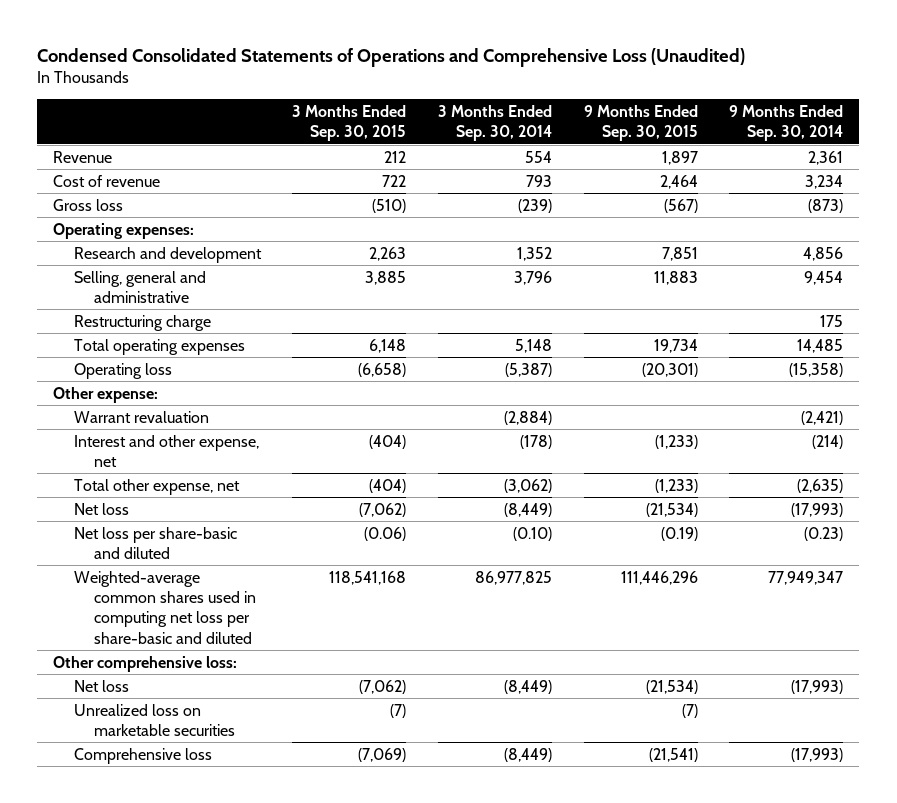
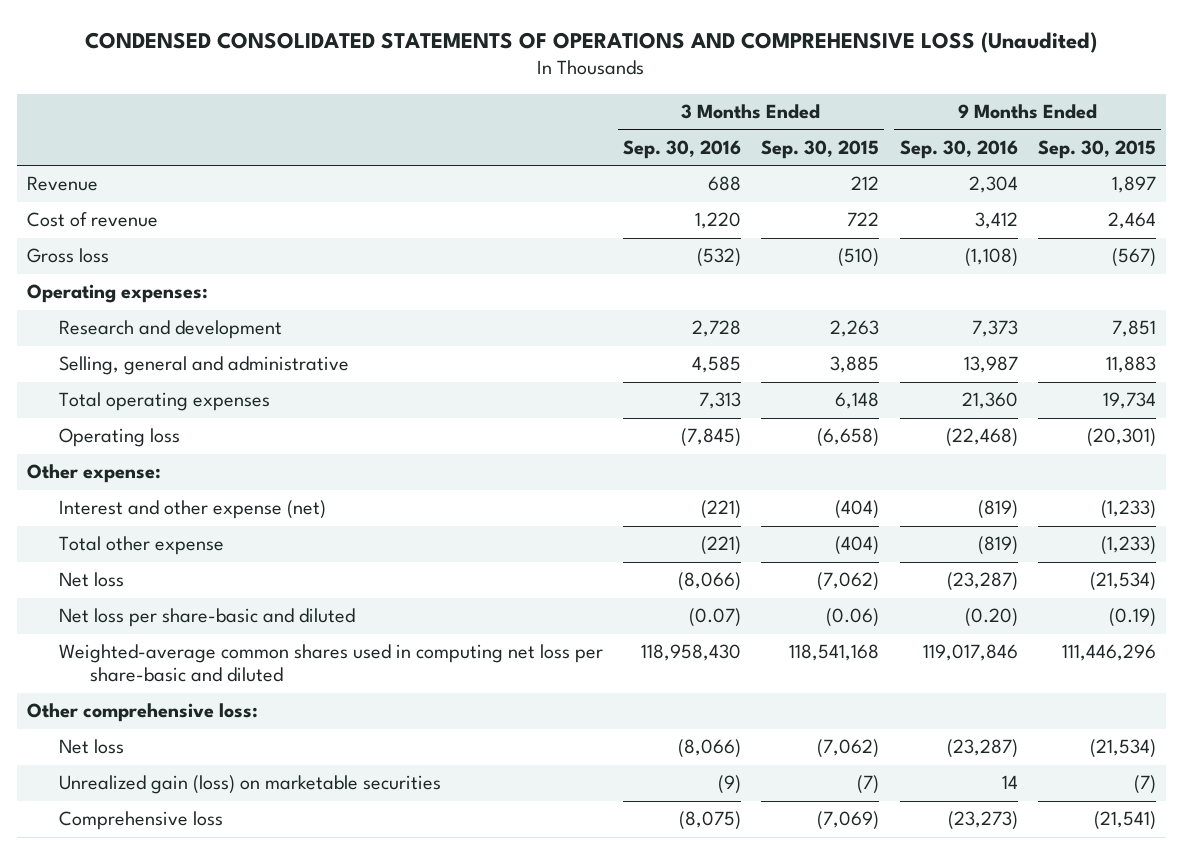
[37,47,746,67] Condensed Consolidated Statements of Operations and Comprehensive Loss (Unaudited) -> [85,31,1098,53] CONDENSED CONSOLIDATED STATEMENTS OF OPERATIONS AND COMPREHENSIVE LOSS (Unaudited)
[438,104,553,142] 3 Months Ended Sep. 30, 2014 -> none
[729,104,844,142] 9 Months Ended Sep. 30, 2014 -> none
none -> [622,140,741,160] Sep. 30, 2016
none -> [899,140,1018,160] Sep. 30, 2016
[73,314,211,331] Restructuring charge -> none
[73,410,209,423] Warrant revaluation -> none
[73,434,259,467] Interest and other expense, net -> [58,500,326,520] Interest and other expense (net)
[73,478,240,495] Total other expense, net -> [58,536,224,556] Total other expense
[73,703,236,736] Unrealized loss on marketable securities -> [58,775,441,795] Unrealized gain (loss) on marketable securities

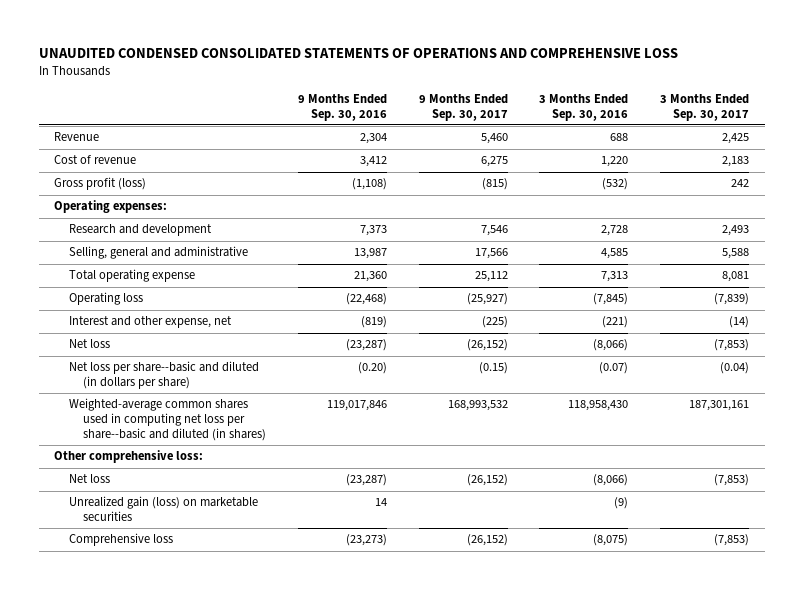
[85,31,1098,53] CONDENSED CONSOLIDATED STATEMENTS OF OPERATIONS AND COMPREHENSIVE LOSS (Unaudited) -> [38,48,678,59] UNAUDITED CONDENSED CONSOLIDATED STATEMENTS OF OPERATIONS AND COMPREHENSIVE LOSS
[761,140,880,160] Sep. 30, 2015 -> none
[1037,140,1156,160] Sep. 30, 2015 -> none
none -> [418,94,508,121] 9 Months Ended Sep. 30, 2017
none -> [659,94,749,121] 3 Months Ended Sep. 30, 2017
[27,248,110,264] Gross loss -> [54,177,147,191] Gross profit (loss)
[58,392,270,412] Total operating expenses -> [68,269,195,283] Total operating expense
[27,464,162,484] Other expense: -> none
[58,536,224,556] Total other expense -> none
[58,500,326,520] Interest and other expense (net) -> [68,316,232,329] Interest and other expense, net
[58,608,355,628] Net loss per share-basic and diluted -> [68,361,259,390] Net loss per share--basic and diluted (in dollars per share)
[58,644,603,683] Weighted-average common shares used in computing net loss per share-basic and diluted -> [68,398,267,441] Weighted-average common shares used in computing net loss per share--basic and diluted (in shares)

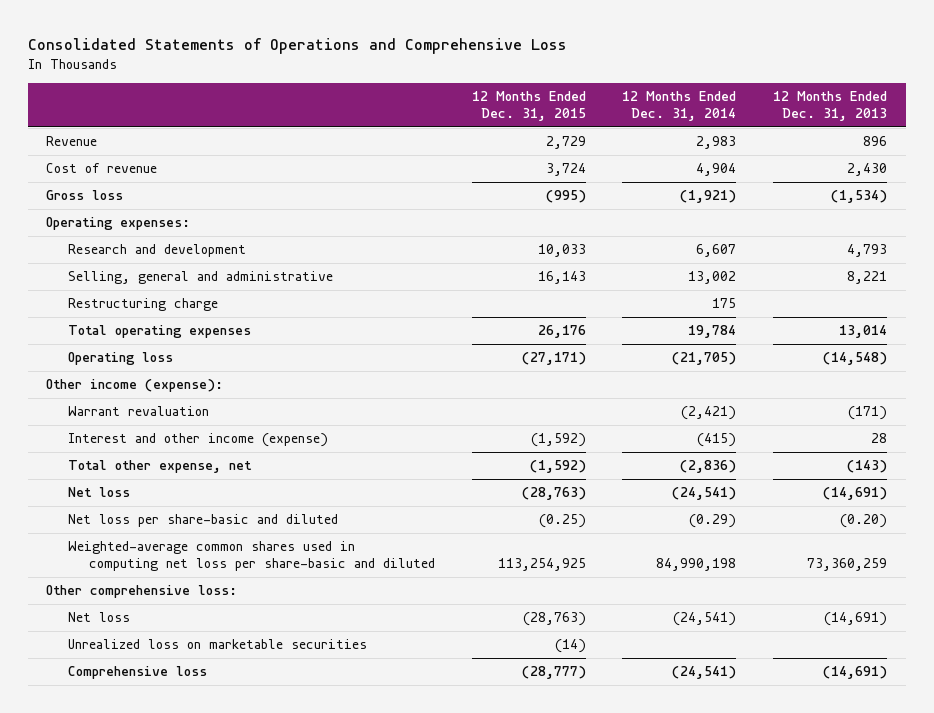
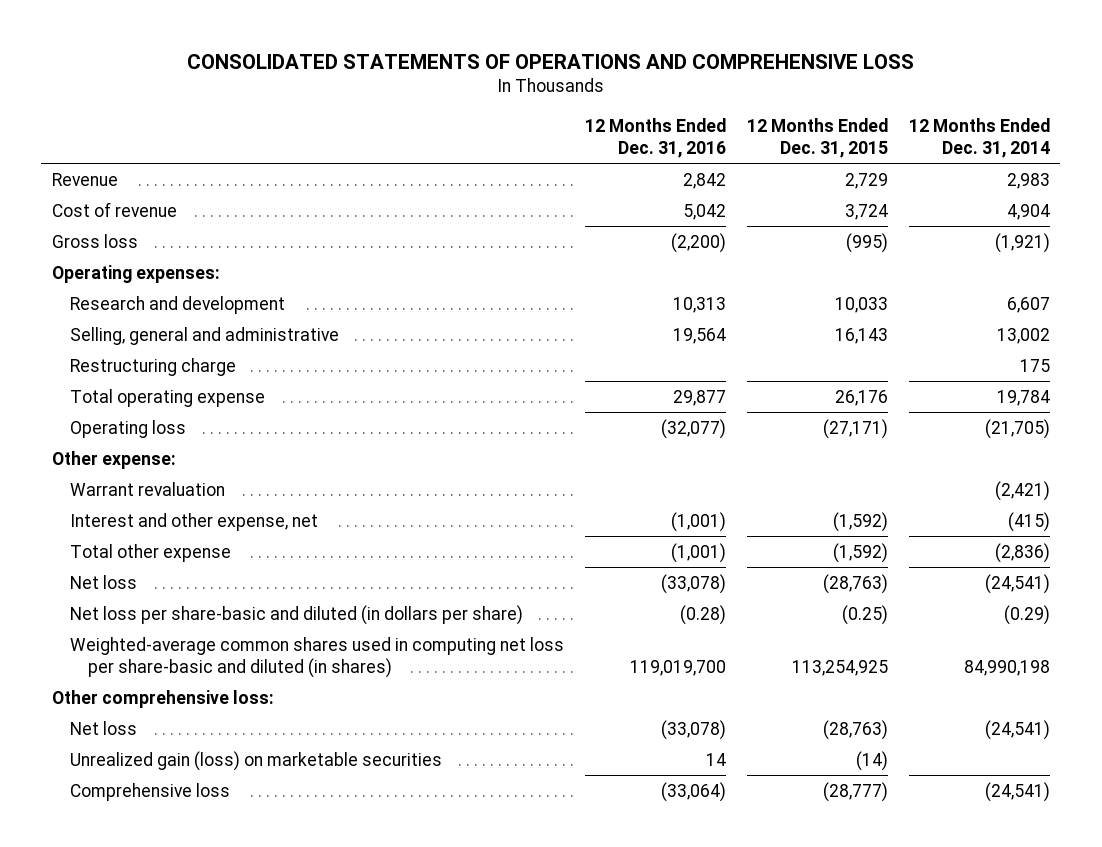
[28,37,568,54] Consolidated Statements of Operations and Comprehensive Loss -> [186,53,914,69] CONSOLIDATED STATEMENTS OF OPERATIONS AND COMPREHENSIVE LOSS
[773,90,888,122] 12 Months Ended Dec. 31, 2013 -> none
none -> [584,117,726,159] 12 Months Ended Dec. 31, 2016
[67,325,251,339] Total operating expenses -> [69,388,265,407] Total operating expense
[46,379,224,393] Other income (expense): -> [51,450,176,469] Other expense:
[67,433,328,448] Interest and other income (expense) -> [69,512,318,531] Interest and other expense, net
[67,460,252,474] Total other expense, net -> [69,543,231,562] Total other expense
[67,514,338,528] Net loss per share-basic and diluted -> [69,604,523,625] Net loss per share-basic and diluted (in dollars per share)
[67,541,435,572] Weighted-average common shares used in computing net loss per share-basic and diluted -> [69,636,564,679] Weighted-average common shares used in computing net loss per share-basic and diluted (in shares)
[67,639,367,650] Unrealized loss on marketable securities -> [69,750,442,771] Unrealized gain (loss) on marketable securities

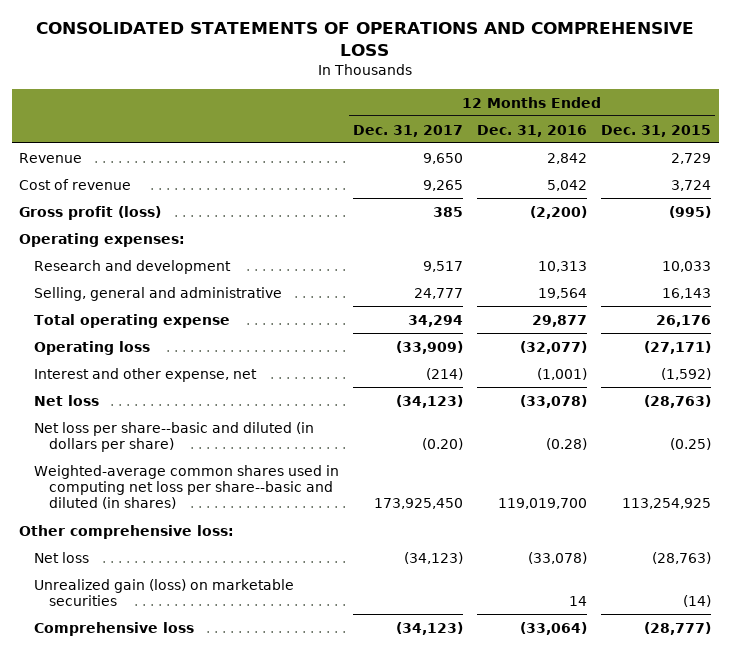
[908,117,1050,159] 12 Months Ended Dec. 31, 2014 -> none
none -> [352,124,463,137] Dec. 31, 2017
[51,233,138,248] Gross loss -> [18,205,161,220] Gross profit (loss)
[69,357,236,376] Restructuring charge -> none
[51,450,176,469] Other expense: -> none
[69,481,225,496] Warrant revaluation -> none
[69,543,231,562] Total other expense -> none
[69,604,523,625] Net loss per share-basic and diluted (in dollars per share) -> [33,421,314,453] Net loss per share--basic and diluted (in dollars per share)
[69,636,564,679] Weighted-average common shares used in computing net loss per share-basic and diluted (in shares) -> [33,464,339,510] Weighted-average common shares used in computing net loss per share--basic and diluted (in shares)

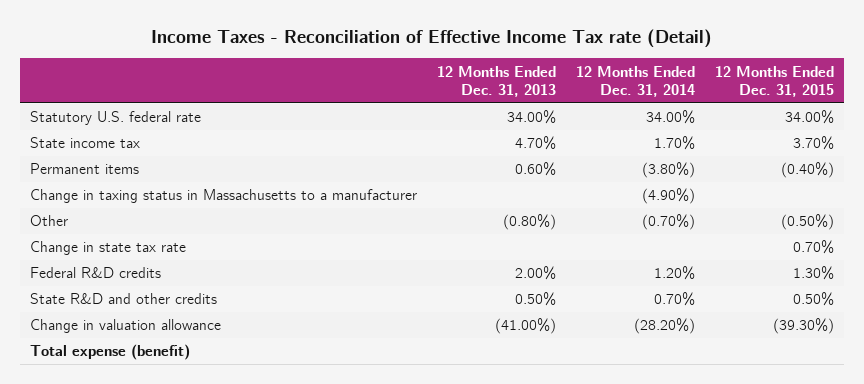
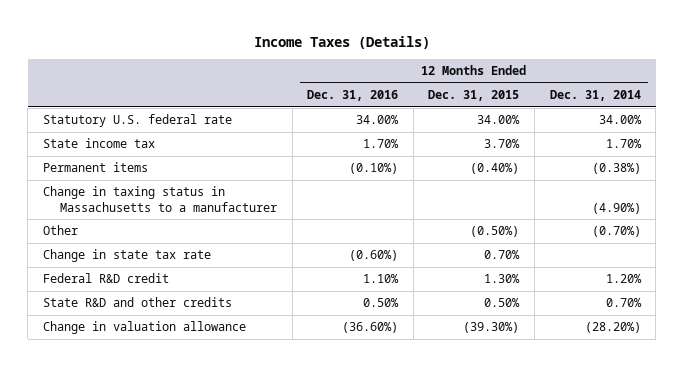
[150,29,712,49] Income Taxes - Reconciliation of Effective Income Tax rate (Detail) -> [253,35,430,49] Income Taxes (Details)
[436,65,556,98] 12 Months Ended Dec. 31, 2013 -> none
none -> [307,90,399,102] Dec. 31, 2016
[641,162,695,179] (3.80%) -> [591,163,641,175] (0.38%)
[29,267,161,279] Federal R&D credits -> [42,273,169,284] Federal R&D credit
[29,344,190,361] Total expense (benefit) -> none

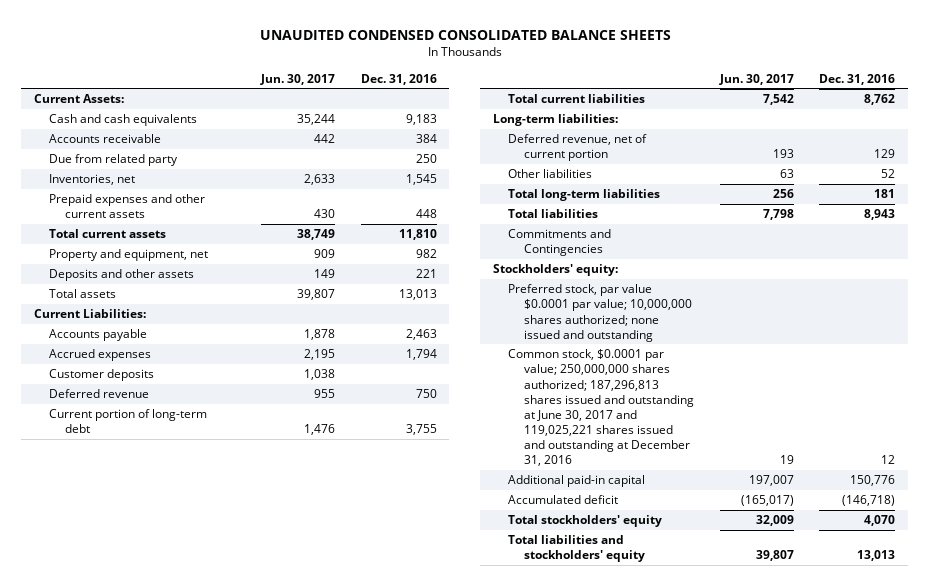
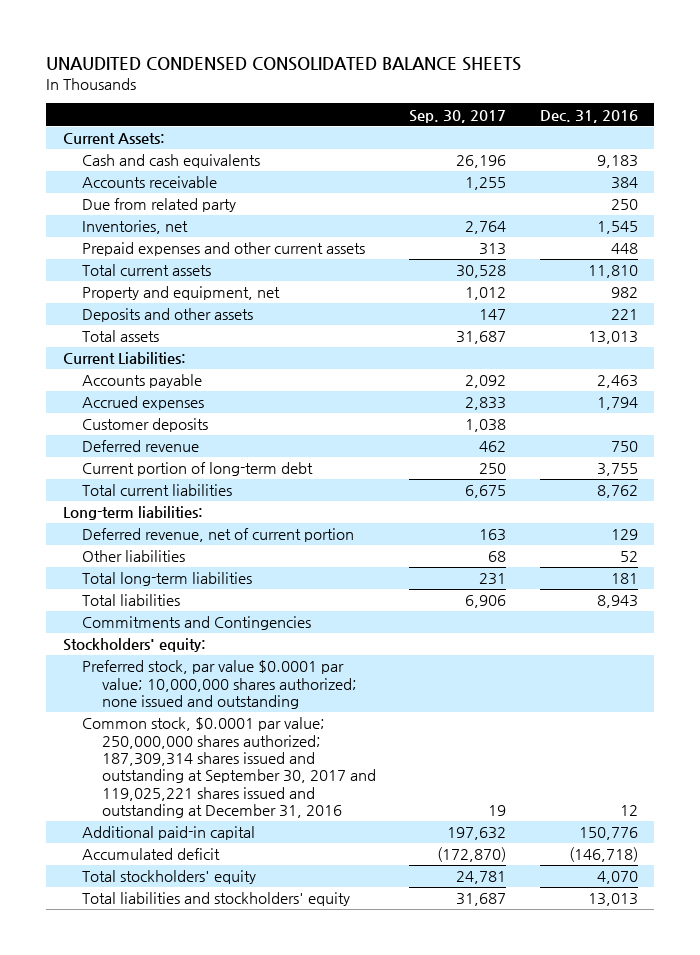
[259,73,335,85] Jun. 30, 2017 -> none
none -> [409,109,507,123] Sep. 30, 2017
[508,349,694,467] Common stock, $0.0001 par value; 250,000,000 shares authorized; 187,296,813 shares issued and outstanding at June 30, 2017 and 119,025,221 shares issued and outstanding at December 31, 2016 -> [82,717,376,818] Common stock, $0.0001 par value; 250,000,000 shares authorized; 187,309,314 shares issued and outstanding at September 30, 2017 and 119,025,221 shares issued and outstanding at December 31, 2016

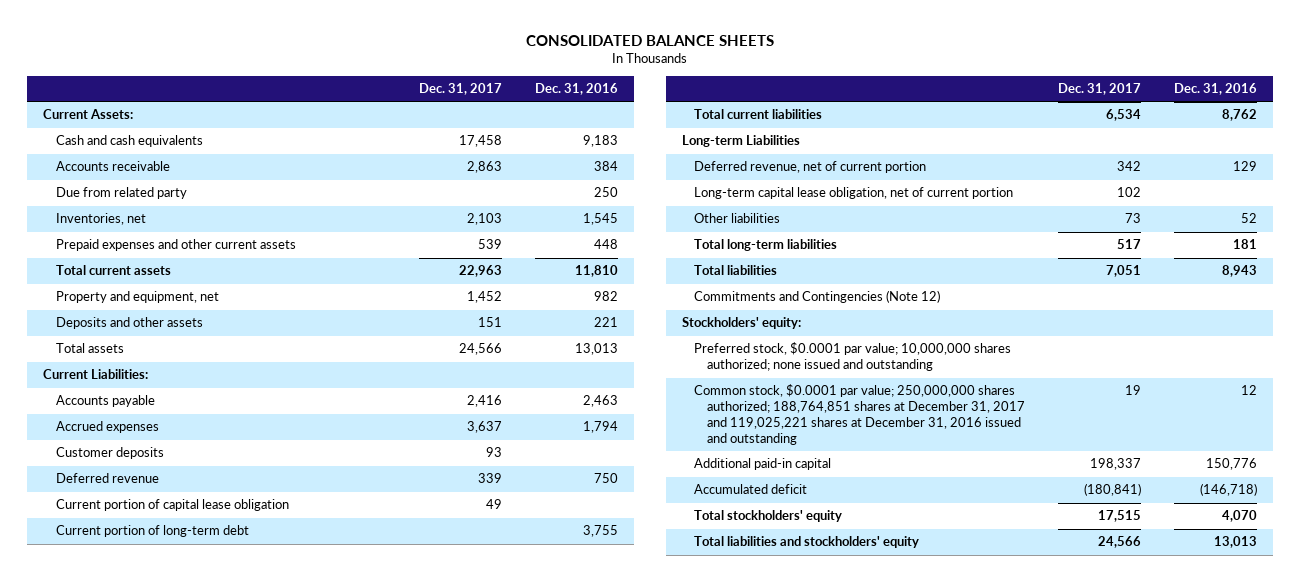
[45,56,521,71] UNAUDITED CONDENSED CONSOLIDATED BALANCE SHEETS -> [526,35,775,47] CONSOLIDATED BALANCE SHEETS
[409,109,507,123] Sep. 30, 2017 -> none
none -> [418,83,502,96] Dec. 31, 2017
none -> [55,499,289,512] Current portion of capital lease obligation
[62,506,203,521] Long-term liabilities: -> [682,135,801,148] Long-term Liabilities
none -> [694,187,1014,200] Long-term capital lease obligation, net of current portion
[82,616,312,631] Commitments and Contingencies -> [694,290,941,304] Commitments and Contingencies (Note 12)
[82,660,357,709] Preferred stock, par value $0.0001 par value; 10,000,000 shares authorized; none issued and outstanding -> [694,342,1012,372] Preferred stock, $0.0001 par value; 10,000,000 shares authorized; none issued and outstanding
[82,717,376,818] Common stock, $0.0001 par value; 250,000,000 shares authorized; 187,309,314 shares issued and outstanding at September 30, 2017 and 119,025,221 shares issued and outstanding at December 31, 2016 -> [694,384,1025,445] Common stock, $0.0001 par value; 250,000,000 shares authorized; 188,764,851 shares at December 31, 2017 and 119,025,221 shares at December 31, 2016 issued and outstanding

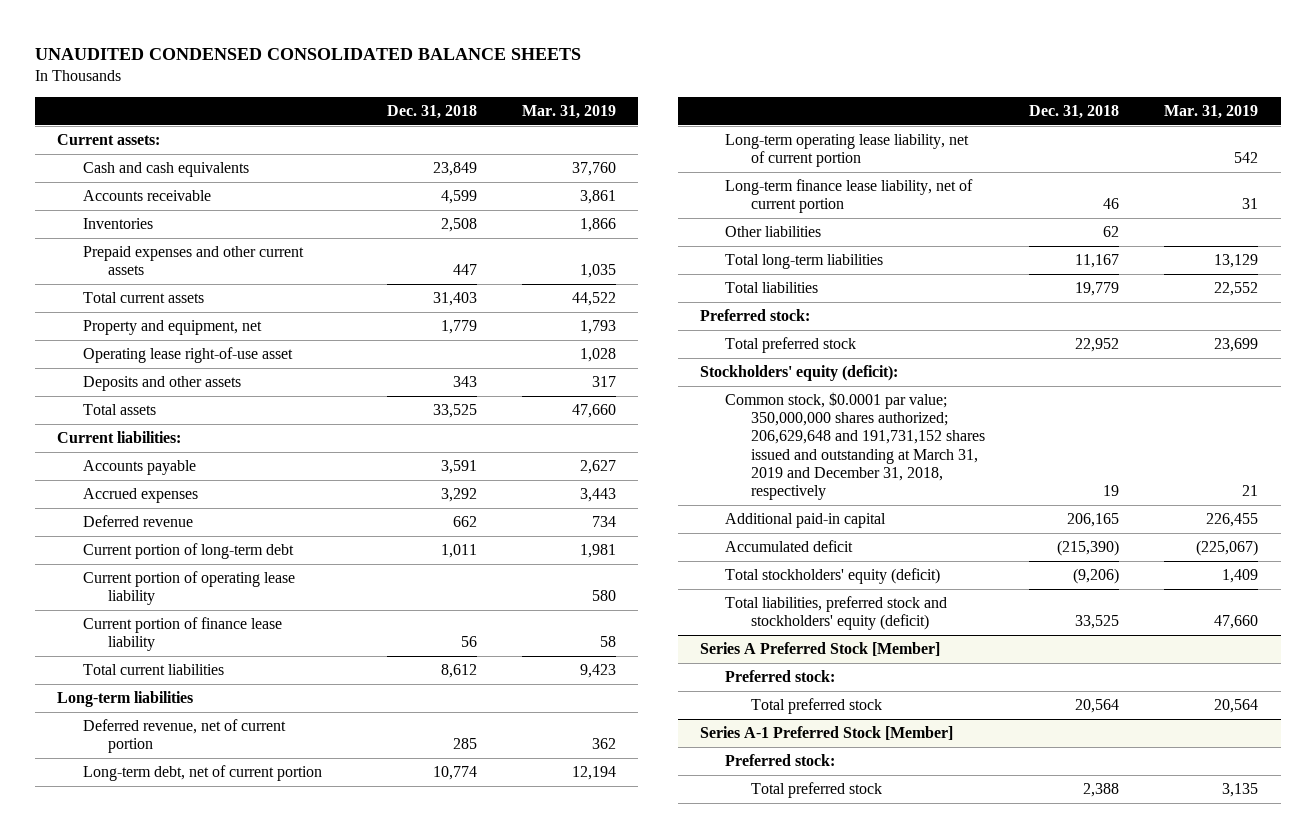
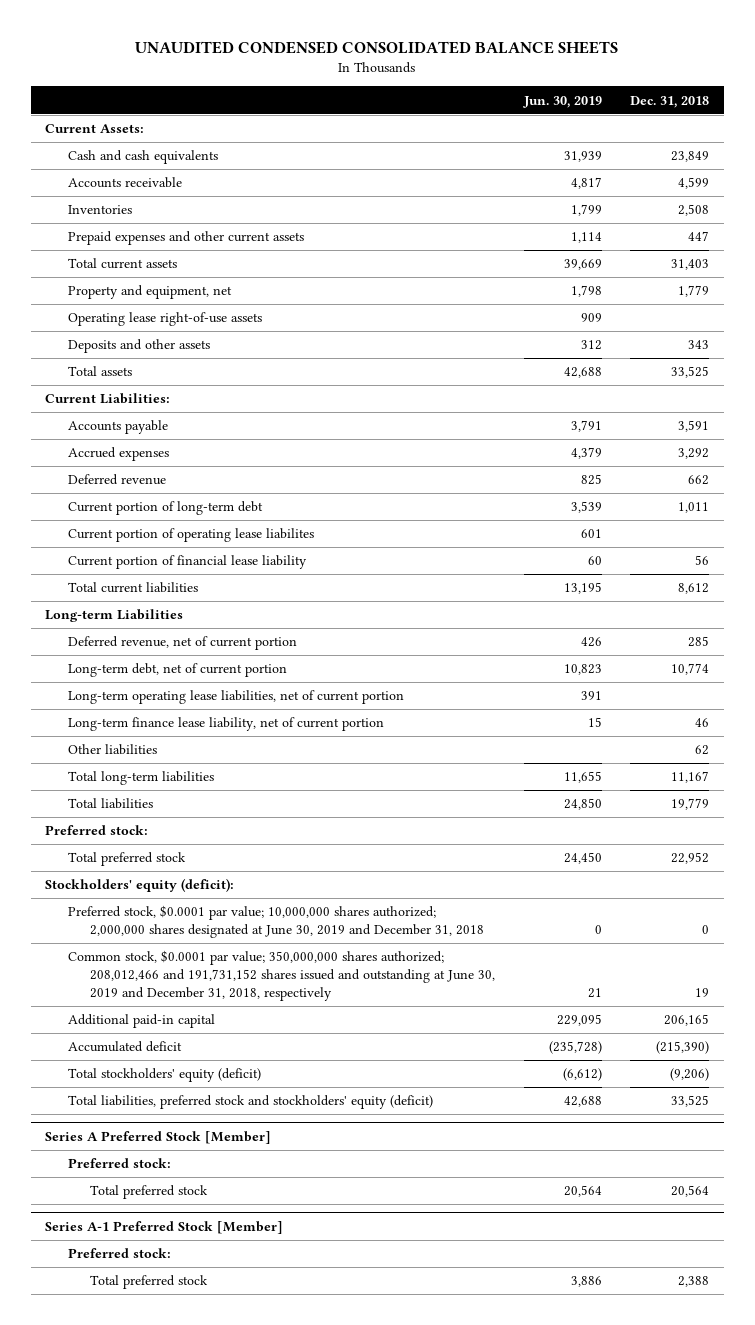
[521,104,616,119] Mar. 31, 2019 -> none
none -> [522,95,602,108] Jun. 30, 2019
[57,134,161,146] Current assets: -> [45,124,145,134] Current Assets:
[82,347,293,364] Operating lease right-of-use asset -> [67,312,262,327] Operating lease right-of-use assets
[57,431,182,444] Current liabilities: -> [45,393,171,405] Current Liabilities:
[82,571,295,606] Current portion of operating lease liability -> [67,528,314,543] Current portion of operating lease liabilites
[82,617,282,652] Current portion of finance lease liability -> [67,555,307,570] Current portion of financial lease liability
[57,691,194,708] Long-term liabilities -> [45,609,184,623] Long-term Liabilities
[725,134,970,168] Long-term operating lease liability, net of current portion -> [67,690,404,705] Long-term operating lease liabilities, net of current portion
none -> [67,905,484,939] Preferred stock, $0.0001 par value; 10,000,000 shares authorized; 2,000,000 shares designated at June 30, 2019 and December 31, 2018
[725,392,985,501] Common stock, $0.0001 par value; 350,000,000 shares authorized; 206,629,648 and 191,731,152 shares issued and outstanding at March 31, 2019 and December 31, 2018, respectively -> [67,950,495,1002] Common stock, $0.0001 par value; 350,000,000 shares authorized; 208,012,466 and 191,731,152 shares issued and outstanding at June 30, 2019 and December 31, 2018, respectively

